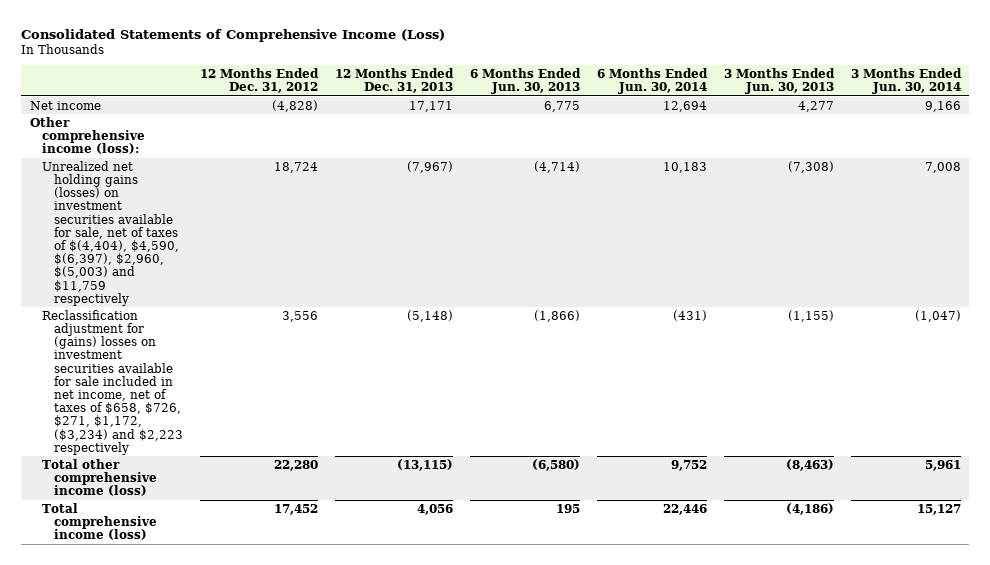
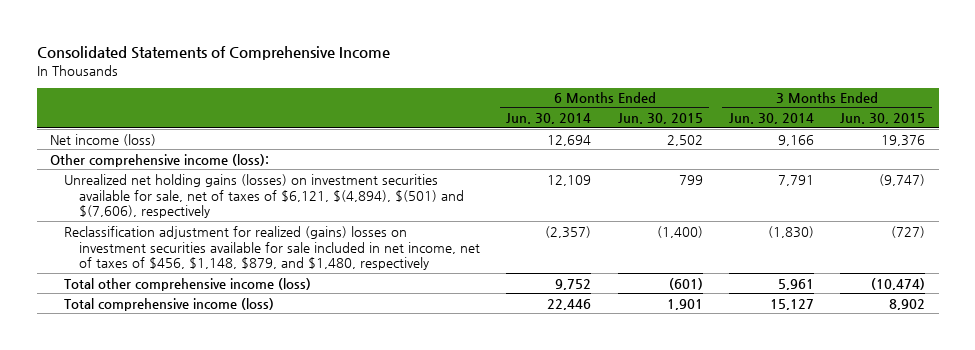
[21,28,446,42] Consolidated Statements of Comprehensive Income (Loss) -> [36,45,390,60] Consolidated Statements of Comprehensive Income
[200,68,320,94] 12 Months Ended Dec. 31, 2012 -> none
[335,68,455,94] 12 Months Ended Dec. 31, 2013 -> none
[469,68,581,95] 6 Months Ended Jun. 30, 2013 -> none
[723,68,835,95] 3 Months Ended Jun. 30, 2013 -> none
none -> [617,113,703,125] Jun. 30, 2015
none -> [840,113,926,125] Jun. 30, 2015
[29,100,101,110] Net income -> [49,133,156,146] Net income (loss)
[41,160,180,306] Unrealized net holding gains (losses) on investment securities available for sale, net of taxes of $(4,404), $4,590, $(6,397), $2,960, $(5,003) and $11,759 respectively -> [64,173,464,219] Unrealized net holding gains (losses) on investment securities available for sale, net of taxes of $6,121, $(4,894), $(501) and $(7,606), respectively
[662,161,707,173] 10,183 -> [547,174,592,186] 12,109
[924,161,961,173] 7,008 -> [778,174,815,186] 7,791
[41,309,184,455] Reclassification adjustment for (gains) losses on investment securities available for sale included in net income, net of taxes of $658, $726, $271, $1,172, ($3,234) and $2,223 respectively -> [64,225,480,271] Reclassification adjustment for realized (gains) losses on investment securities available for sale included in net income, net of taxes of $456, $1,148, $879, and $1,480, respectively
[672,309,707,321] (431) -> [545,225,592,238] (2,357)
[914,309,961,322] (1,047) -> [768,225,815,238] (1,830)

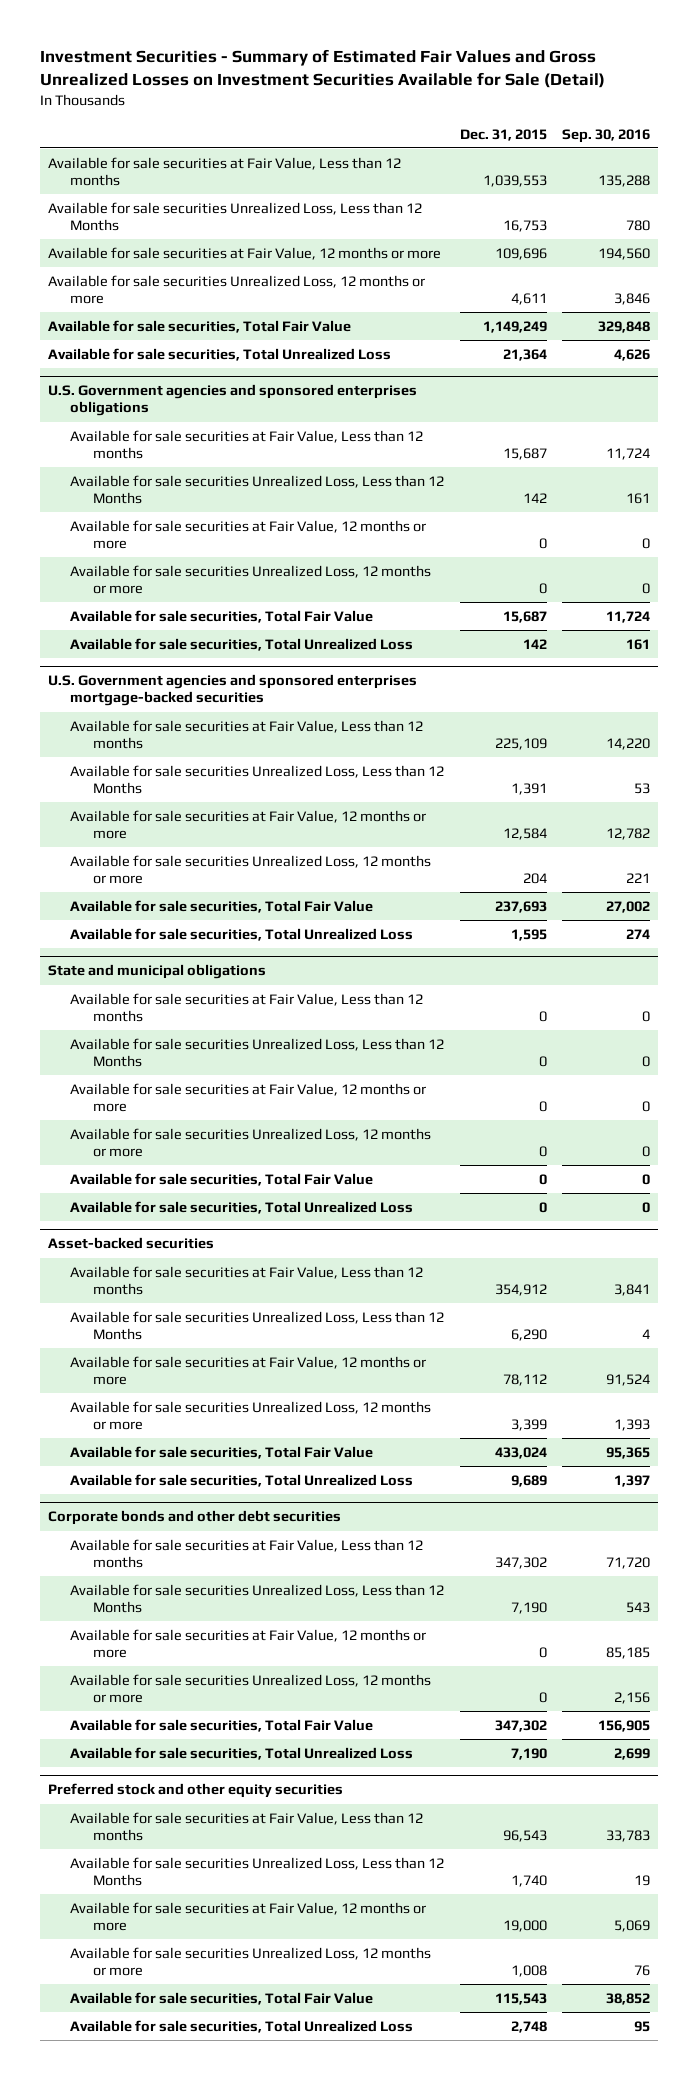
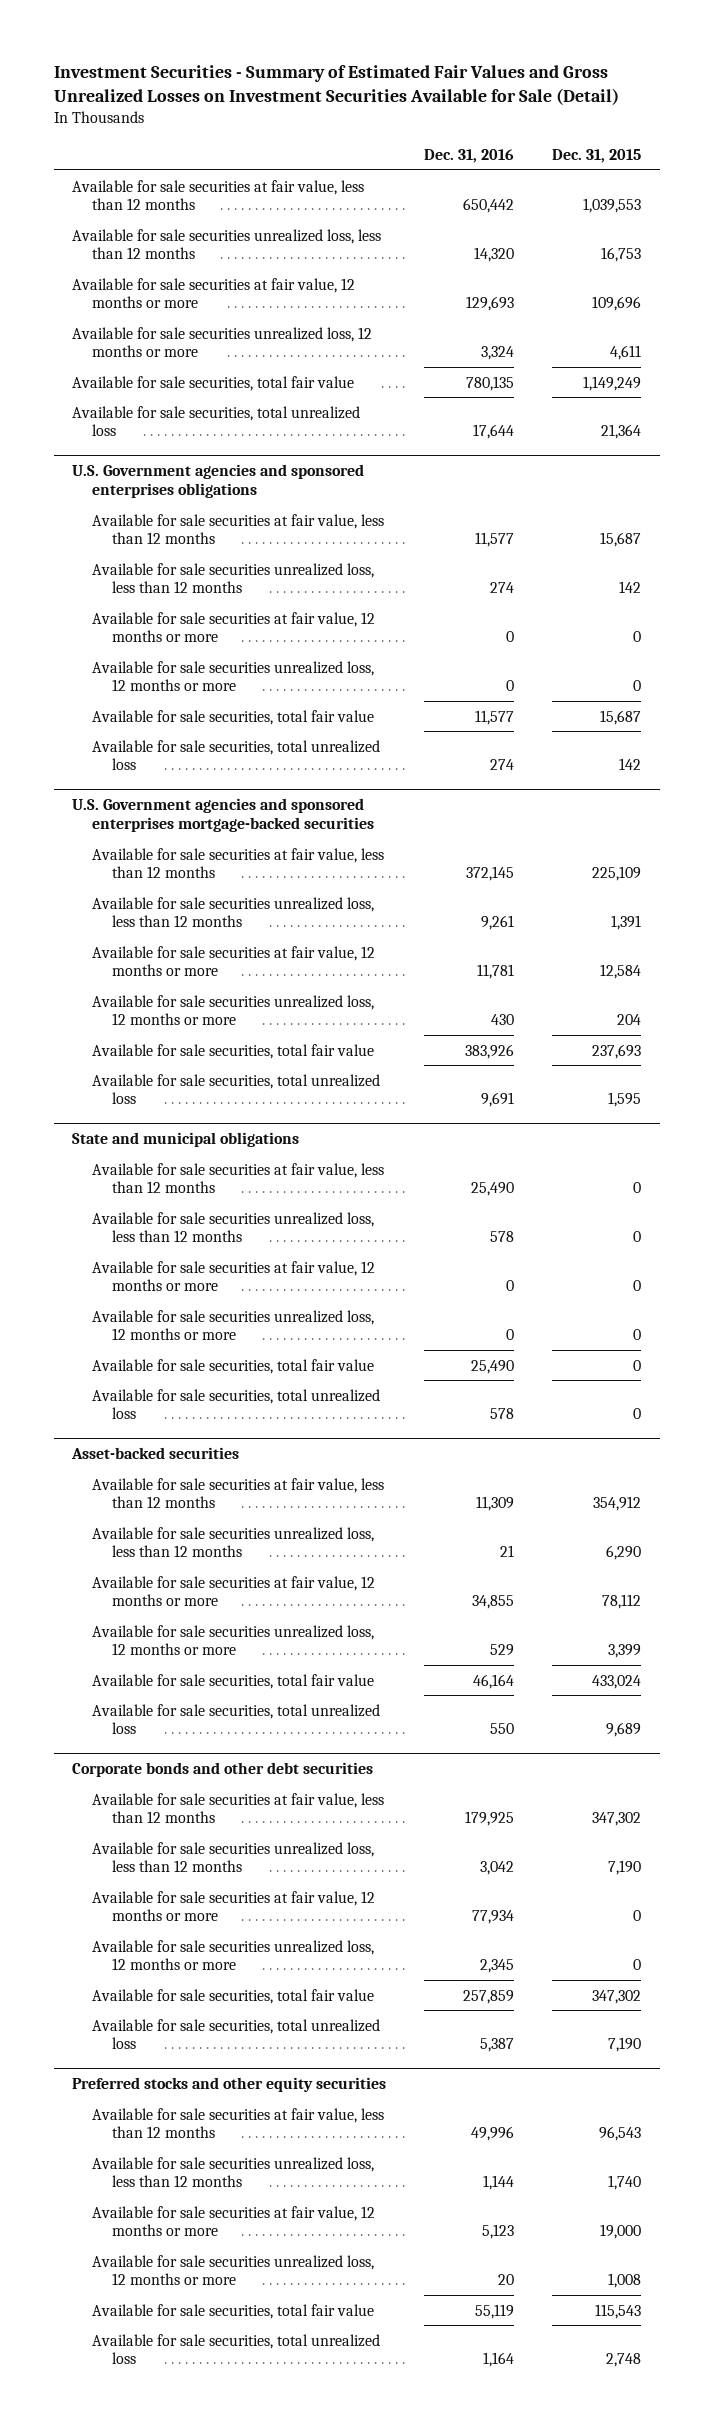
[562,128,651,143] Sep. 30, 2016 -> none
none -> [424,148,515,163] Dec. 31, 2016
[47,156,401,186] Available for sale securities at Fair Value, Less than 12 months -> [72,179,365,211] Available for sale securities at fair value, less than 12 months
[47,201,422,231] Available for sale securities Unrealized Loss, Less than 12 Months -> [72,228,382,260] Available for sale securities unrealized loss, less than 12 months
[47,246,441,260] Available for sale securities at Fair Value, 12 months or more -> [72,277,356,309] Available for sale securities at fair value, 12 months or more
[47,274,425,304] Available for sale securities Unrealized Loss, 12 months or more -> [72,326,373,358] Available for sale securities unrealized loss, 12 months or more
[47,319,351,333] Available for sale securities, Total Fair Value -> [72,375,355,391] Available for sale securities, total fair value
[47,347,391,361] Available for sale securities, Total Unrealized Loss -> [72,405,361,437] Available for sale securities, total unrealized loss
[70,429,424,459] Available for sale securities at Fair Value, Less than 12 months -> [92,513,385,545] Available for sale securities at fair value, less than 12 months
[70,474,445,504] Available for sale securities Unrealized Loss, Less than 12 Months -> [92,562,375,594] Available for sale securities unrealized loss, less than 12 months
[70,519,427,549] Available for sale securities at Fair Value, 12 months or more -> [92,611,376,643] Available for sale securities at fair value, 12 months or more
[70,564,432,594] Available for sale securities Unrealized Loss, 12 months or more -> [92,660,375,692] Available for sale securities unrealized loss, 12 months or more
[70,609,374,623] Available for sale securities, Total Fair Value -> [92,709,375,725] Available for sale securities, total fair value
[70,637,414,651] Available for sale securities, Total Unrealized Loss -> [92,739,381,771] Available for sale securities, total unrealized loss
[70,719,424,749] Available for sale securities at Fair Value, Less than 12 months -> [92,847,385,879] Available for sale securities at fair value, less than 12 months
[70,764,445,794] Available for sale securities Unrealized Loss, Less than 12 Months -> [92,896,375,928] Available for sale securities unrealized loss, less than 12 months
[70,809,427,839] Available for sale securities at Fair Value, 12 months or more -> [92,945,376,977] Available for sale securities at fair value, 12 months or more
[70,854,432,884] Available for sale securities Unrealized Loss, 12 months or more -> [92,994,375,1026] Available for sale securities unrealized loss, 12 months or more
[70,899,374,913] Available for sale securities, Total Fair Value -> [92,1043,375,1059] Available for sale securities, total fair value
[70,927,414,941] Available for sale securities, Total Unrealized Loss -> [92,1073,381,1105] Available for sale securities, total unrealized loss
[70,992,424,1022] Available for sale securities at Fair Value, Less than 12 months -> [92,1162,385,1194] Available for sale securities at fair value, less than 12 months
[70,1037,445,1067] Available for sale securities Unrealized Loss, Less than 12 Months -> [92,1211,375,1243] Available for sale securities unrealized loss, less than 12 months
[70,1082,427,1112] Available for sale securities at Fair Value, 12 months or more -> [92,1260,376,1292] Available for sale securities at fair value, 12 months or more
[70,1127,432,1157] Available for sale securities Unrealized Loss, 12 months or more -> [92,1309,375,1341] Available for sale securities unrealized loss, 12 months or more
[70,1172,374,1186] Available for sale securities, Total Fair Value -> [92,1358,375,1374] Available for sale securities, total fair value
[70,1200,414,1214] Available for sale securities, Total Unrealized Loss -> [92,1388,381,1420] Available for sale securities, total unrealized loss
[70,1265,424,1295] Available for sale securities at Fair Value, Less than 12 months -> [92,1477,385,1509] Available for sale securities at fair value, less than 12 months
[70,1310,445,1340] Available for sale securities Unrealized Loss, Less than 12 Months -> [92,1526,375,1558] Available for sale securities unrealized loss, less than 12 months
[70,1355,427,1385] Available for sale securities at Fair Value, 12 months or more -> [92,1575,376,1607] Available for sale securities at fair value, 12 months or more
[70,1400,432,1430] Available for sale securities Unrealized Loss, 12 months or more -> [92,1624,375,1656] Available for sale securities unrealized loss, 12 months or more
[70,1445,374,1459] Available for sale securities, Total Fair Value -> [92,1673,375,1689] Available for sale securities, total fair value
[70,1473,414,1487] Available for sale securities, Total Unrealized Loss -> [92,1703,381,1735] Available for sale securities, total unrealized loss
[70,1538,424,1568] Available for sale securities at Fair Value, Less than 12 months -> [92,1792,385,1824] Available for sale securities at fair value, less than 12 months
[70,1583,445,1613] Available for sale securities Unrealized Loss, Less than 12 Months -> [92,1841,375,1873] Available for sale securities unrealized loss, less than 12 months
[70,1628,427,1658] Available for sale securities at Fair Value, 12 months or more -> [92,1890,376,1922] Available for sale securities at fair value, 12 months or more
[70,1673,432,1703] Available for sale securities Unrealized Loss, 12 months or more -> [92,1939,375,1971] Available for sale securities unrealized loss, 12 months or more
[70,1718,374,1732] Available for sale securities, Total Fair Value -> [92,1988,375,2004] Available for sale securities, total fair value
[70,1746,414,1760] Available for sale securities, Total Unrealized Loss -> [92,2018,381,2050] Available for sale securities, total unrealized loss
[47,1783,343,1799] Preferred stock and other equity securities -> [72,2076,387,2092] Preferred stocks and other equity securities
[70,1811,424,1841] Available for sale securities at Fair Value, Less than 12 months -> [92,2107,385,2139] Available for sale securities at fair value, less than 12 months
[70,1856,445,1886] Available for sale securities Unrealized Loss, Less than 12 Months -> [92,2156,375,2188] Available for sale securities unrealized loss, less than 12 months
[70,1901,427,1931] Available for sale securities at Fair Value, 12 months or more -> [92,2205,376,2237] Available for sale securities at fair value, 12 months or more
[70,1946,432,1976] Available for sale securities Unrealized Loss, 12 months or more -> [92,2254,375,2286] Available for sale securities unrealized loss, 12 months or more
[70,1991,374,2005] Available for sale securities, Total Fair Value -> [92,2303,375,2319] Available for sale securities, total fair value
[70,2019,414,2033] Available for sale securities, Total Unrealized Loss -> [92,2333,381,2365] Available for sale securities, total unrealized loss

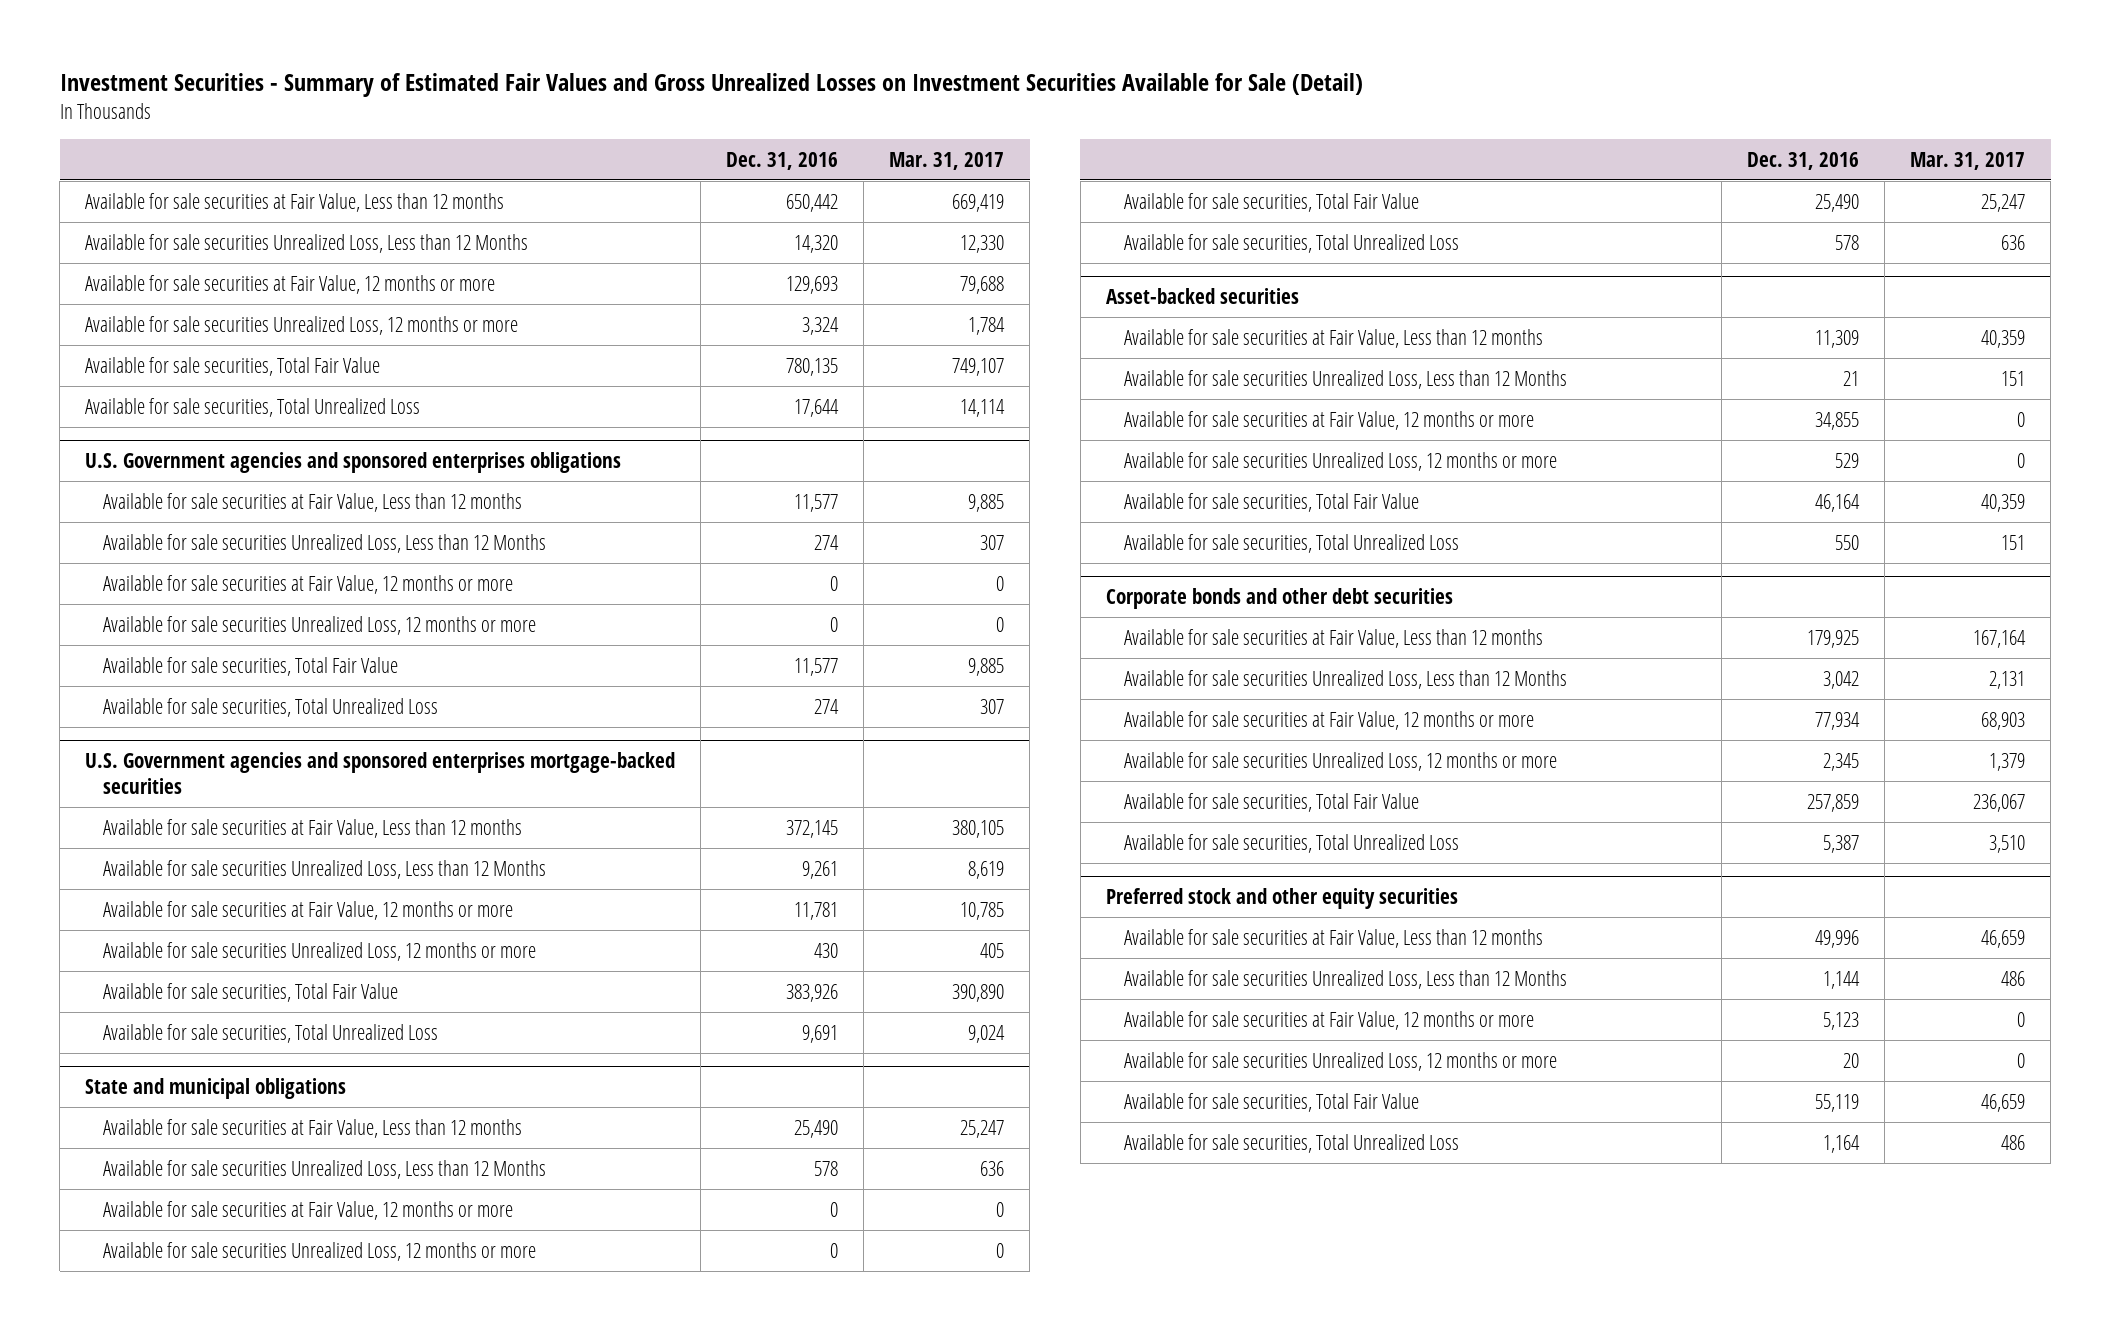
[551,148,641,163] Dec. 31, 2015 -> none
none -> [889,151,1005,170] Mar. 31, 2017
[72,179,365,211] Available for sale securities at fair value, less than 12 months -> [85,192,505,212] Available for sale securities at Fair Value, Less than 12 months
[72,228,382,260] Available for sale securities unrealized loss, less than 12 months -> [85,233,529,253] Available for sale securities Unrealized Loss, Less than 12 Months
[72,277,356,309] Available for sale securities at fair value, 12 months or more -> [85,274,496,294] Available for sale securities at Fair Value, 12 months or more
[72,326,373,358] Available for sale securities unrealized loss, 12 months or more -> [85,315,519,335] Available for sale securities Unrealized Loss, 12 months or more
[72,375,355,391] Available for sale securities, total fair value -> [85,356,381,376] Available for sale securities, Total Fair Value
[72,405,361,437] Available for sale securities, total unrealized loss -> [85,397,421,417] Available for sale securities, Total Unrealized Loss
[92,513,385,545] Available for sale securities at fair value, less than 12 months -> [102,492,522,512] Available for sale securities at Fair Value, Less than 12 months
[92,562,375,594] Available for sale securities unrealized loss, less than 12 months -> [102,533,546,553] Available for sale securities Unrealized Loss, Less than 12 Months
[92,611,376,643] Available for sale securities at fair value, 12 months or more -> [102,574,513,594] Available for sale securities at Fair Value, 12 months or more
[92,660,375,692] Available for sale securities unrealized loss, 12 months or more -> [102,615,536,635] Available for sale securities Unrealized Loss, 12 months or more
[92,709,375,725] Available for sale securities, total fair value -> [102,656,398,676] Available for sale securities, Total Fair Value
[92,739,381,771] Available for sale securities, total unrealized loss -> [102,697,438,717] Available for sale securities, Total Unrealized Loss
[92,847,385,879] Available for sale securities at fair value, less than 12 months -> [102,818,522,838] Available for sale securities at Fair Value, Less than 12 months
[92,896,375,928] Available for sale securities unrealized loss, less than 12 months -> [102,859,546,879] Available for sale securities Unrealized Loss, Less than 12 Months
[92,945,376,977] Available for sale securities at fair value, 12 months or more -> [102,900,513,920] Available for sale securities at Fair Value, 12 months or more
[92,994,375,1026] Available for sale securities unrealized loss, 12 months or more -> [102,941,536,961] Available for sale securities Unrealized Loss, 12 months or more
[92,1043,375,1059] Available for sale securities, total fair value -> [102,982,398,1002] Available for sale securities, Total Fair Value
[92,1073,381,1105] Available for sale securities, total unrealized loss -> [102,1023,438,1043] Available for sale securities, Total Unrealized Loss
[92,1162,385,1194] Available for sale securities at fair value, less than 12 months -> [102,1118,522,1138] Available for sale securities at Fair Value, Less than 12 months
[92,1211,375,1243] Available for sale securities unrealized loss, less than 12 months -> [102,1159,546,1179] Available for sale securities Unrealized Loss, Less than 12 Months
[92,1260,376,1292] Available for sale securities at fair value, 12 months or more -> [102,1200,513,1220] Available for sale securities at Fair Value, 12 months or more
[92,1309,375,1341] Available for sale securities unrealized loss, 12 months or more -> [102,1241,536,1261] Available for sale securities Unrealized Loss, 12 months or more
[92,1358,375,1374] Available for sale securities, total fair value -> [1123,192,1419,212] Available for sale securities, Total Fair Value
[92,1388,381,1420] Available for sale securities, total unrealized loss -> [1123,233,1459,253] Available for sale securities, Total Unrealized Loss
[92,1477,385,1509] Available for sale securities at fair value, less than 12 months -> [1123,328,1543,348] Available for sale securities at Fair Value, Less than 12 months
[92,1526,375,1558] Available for sale securities unrealized loss, less than 12 months -> [1123,369,1567,389] Available for sale securities Unrealized Loss, Less than 12 Months
[92,1575,376,1607] Available for sale securities at fair value, 12 months or more -> [1123,410,1534,430] Available for sale securities at Fair Value, 12 months or more
[92,1624,375,1656] Available for sale securities unrealized loss, 12 months or more -> [1123,451,1557,471] Available for sale securities Unrealized Loss, 12 months or more
[92,1673,375,1689] Available for sale securities, total fair value -> [1123,492,1419,512] Available for sale securities, Total Fair Value
[92,1703,381,1735] Available for sale securities, total unrealized loss -> [1123,533,1459,553] Available for sale securities, Total Unrealized Loss
[92,1792,385,1824] Available for sale securities at fair value, less than 12 months -> [1123,628,1543,648] Available for sale securities at Fair Value, Less than 12 months
[92,1841,375,1873] Available for sale securities unrealized loss, less than 12 months -> [1123,669,1567,689] Available for sale securities Unrealized Loss, Less than 12 Months
[92,1890,376,1922] Available for sale securities at fair value, 12 months or more -> [1123,710,1534,730] Available for sale securities at Fair Value, 12 months or more
[92,1939,375,1971] Available for sale securities unrealized loss, 12 months or more -> [1123,751,1557,771] Available for sale securities Unrealized Loss, 12 months or more
[92,1988,375,2004] Available for sale securities, total fair value -> [1123,792,1419,812] Available for sale securities, Total Fair Value
[92,2018,381,2050] Available for sale securities, total unrealized loss -> [1123,833,1459,853] Available for sale securities, Total Unrealized Loss
[72,2076,387,2092] Preferred stocks and other equity securities -> [1106,887,1459,909] Preferred stock and other equity securities
[92,2107,385,2139] Available for sale securities at fair value, less than 12 months -> [1123,928,1543,948] Available for sale securities at Fair Value, Less than 12 months
[92,2156,375,2188] Available for sale securities unrealized loss, less than 12 months -> [1123,969,1567,989] Available for sale securities Unrealized Loss, Less than 12 Months
[92,2205,376,2237] Available for sale securities at fair value, 12 months or more -> [1123,1010,1534,1030] Available for sale securities at Fair Value, 12 months or more
[92,2254,375,2286] Available for sale securities unrealized loss, 12 months or more -> [1123,1051,1557,1071] Available for sale securities Unrealized Loss, 12 months or more
[92,2303,375,2319] Available for sale securities, total fair value -> [1123,1092,1419,1112] Available for sale securities, Total Fair Value
[92,2333,381,2365] Available for sale securities, total unrealized loss -> [1123,1133,1459,1153] Available for sale securities, Total Unrealized Loss

